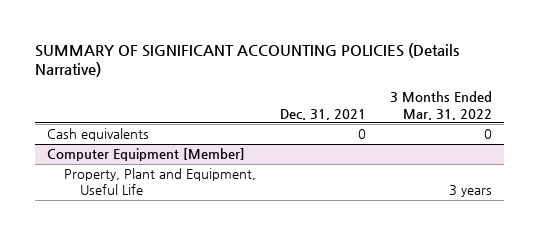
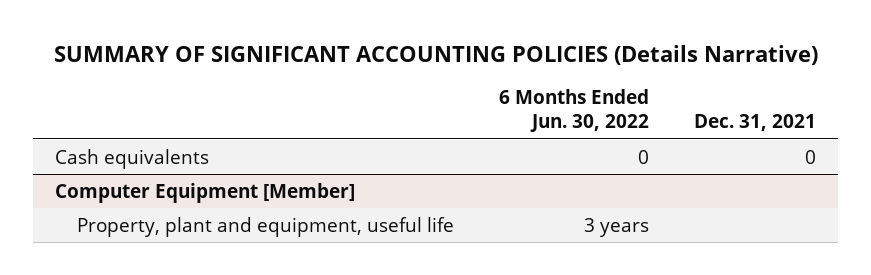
[389,91,492,120] 3 Months Ended Mar. 31, 2022 -> none
none -> [499,89,650,133] 6 Months Ended Jun. 30, 2022
[63,168,256,196] Property, Plant and Equipment, Useful Life -> [77,216,455,237] Property, plant and equipment, useful life

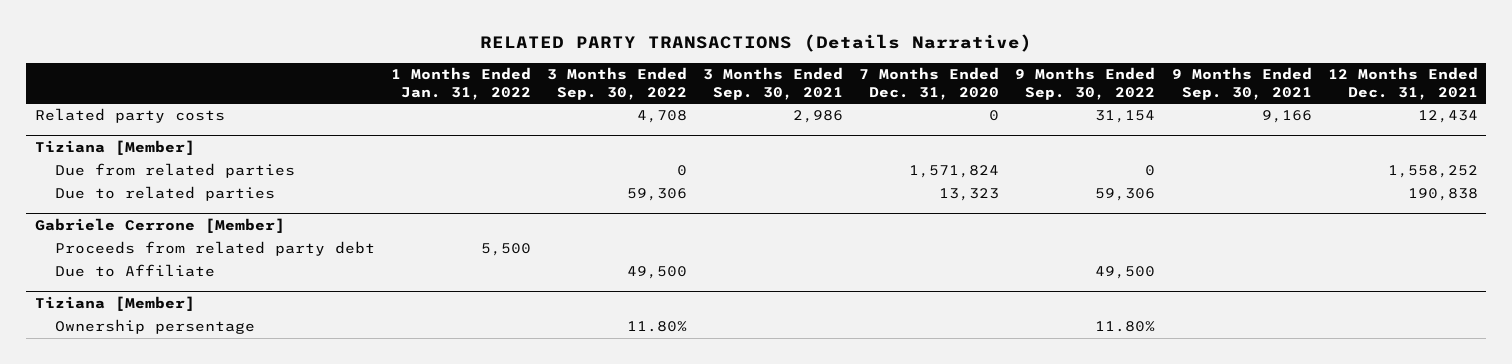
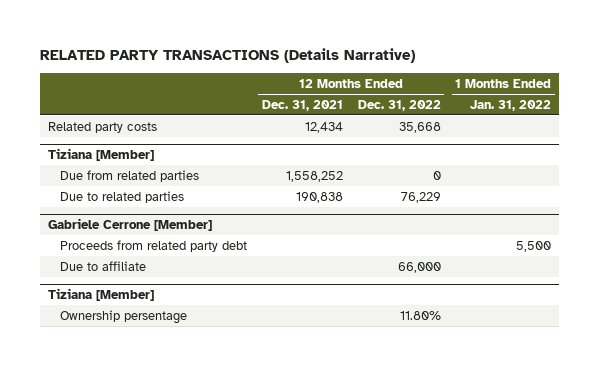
[547,67,688,100] 3 Months Ended Sep. 30, 2022 -> none
[703,67,844,100] 3 Months Ended Sep. 30, 2021 -> none
[859,67,1000,100] 7 Months Ended Dec. 31, 2020 -> none
[1015,67,1156,100] 9 Months Ended Sep. 30, 2022 -> none
[1171,67,1312,100] 9 Months Ended Sep. 30, 2021 -> none
none -> [357,99,441,111] Dec. 31, 2022
[54,264,215,278] Due to Affiliate -> [60,260,147,271] Due to affiliate

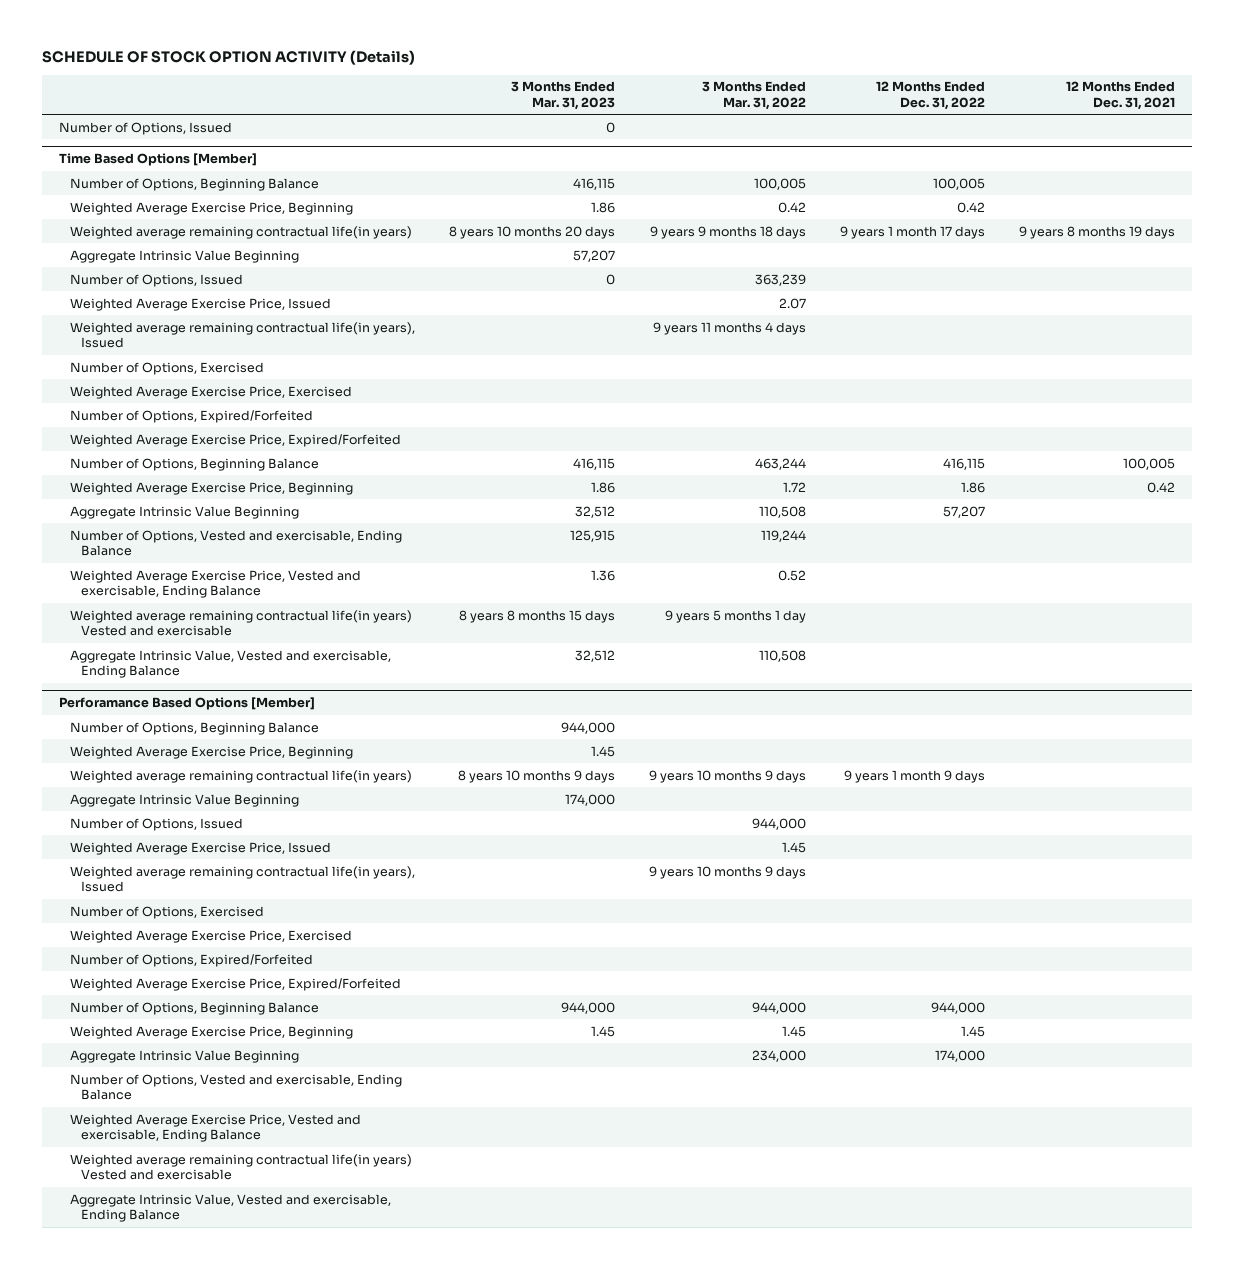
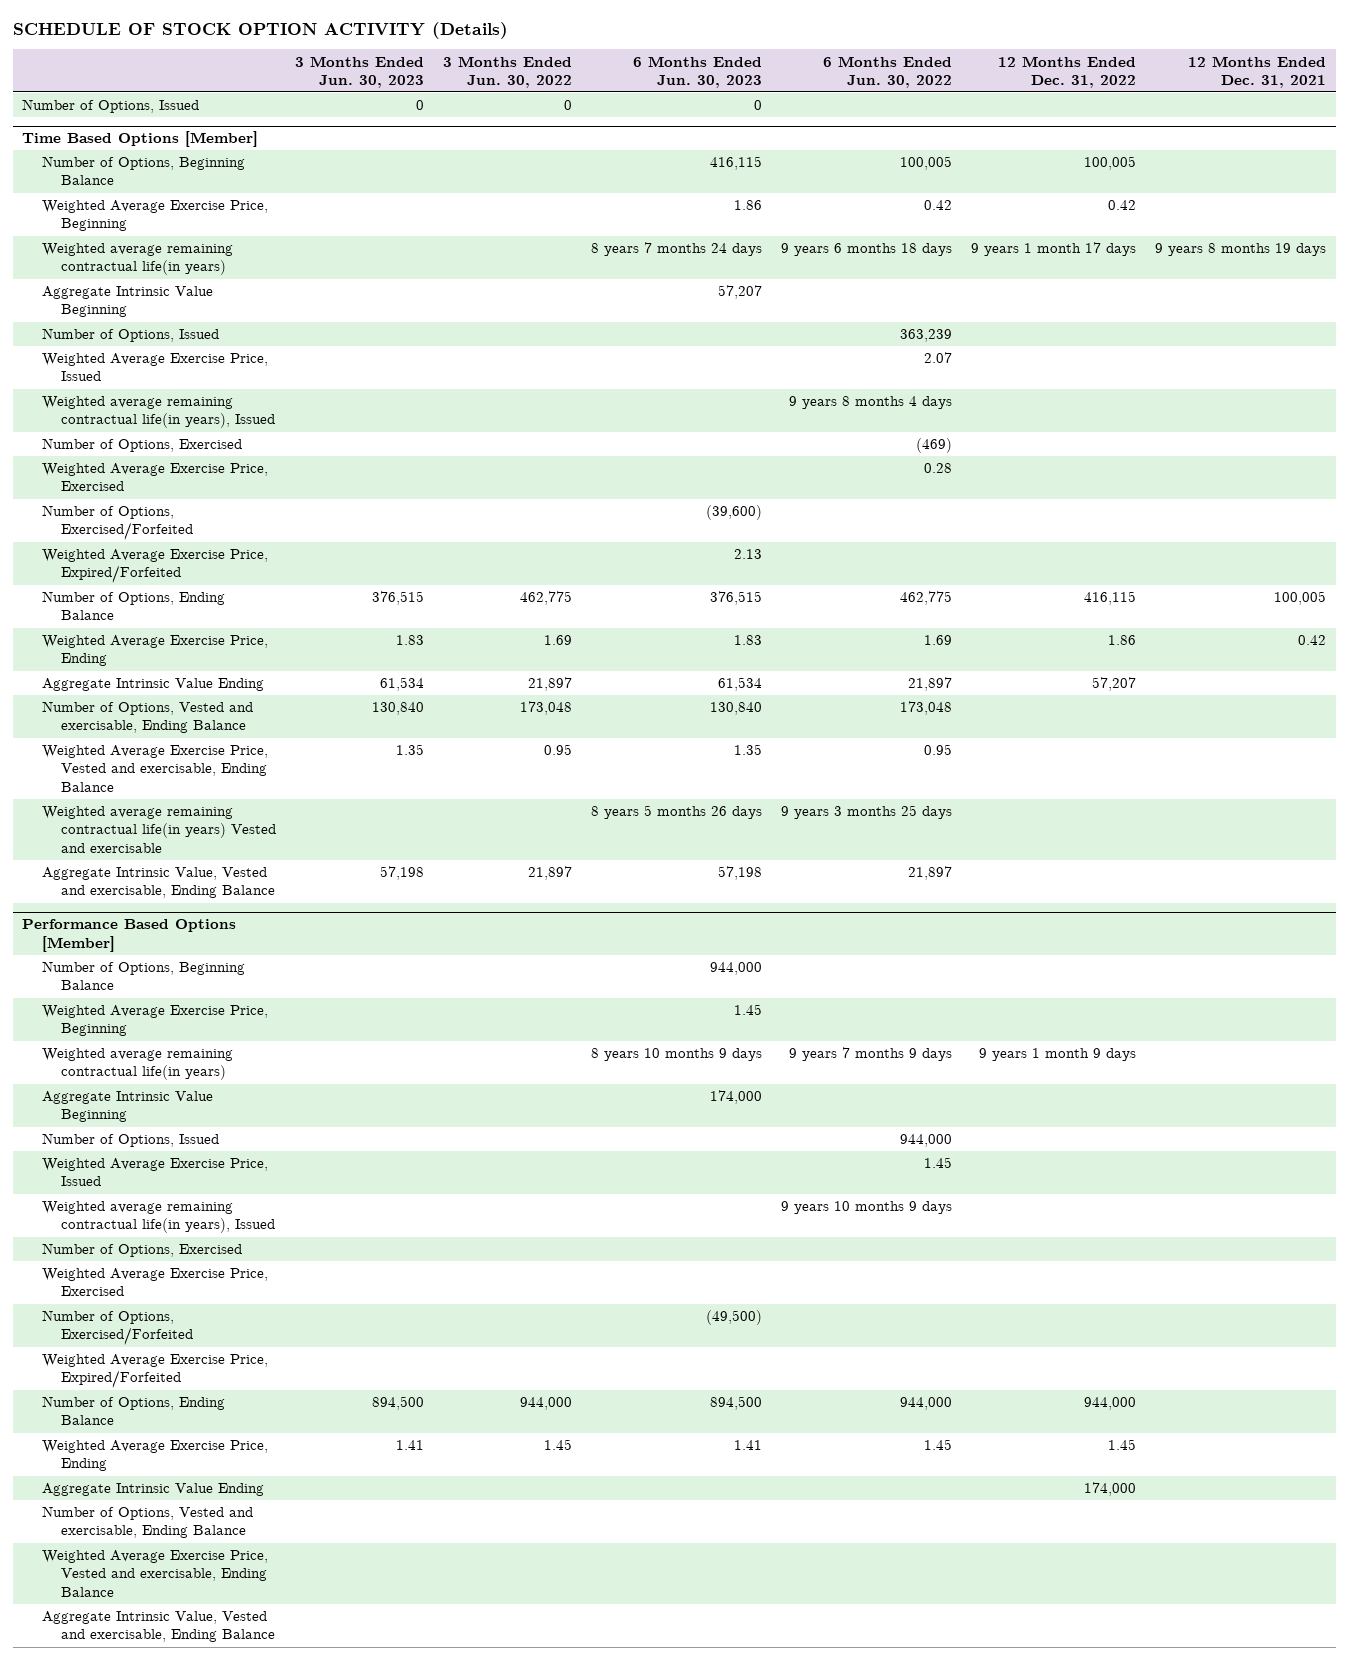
[511,81,616,110] 3 Months Ended Mar. 31, 2023 -> none
[702,81,807,110] 3 Months Ended Mar. 31, 2022 -> none
none -> [294,55,424,88] 3 Months Ended Jun. 30, 2023
none -> [442,55,572,88] 3 Months Ended Jun. 30, 2022
none -> [632,55,762,88] 6 Months Ended Jun. 30, 2023
none -> [822,55,952,88] 6 Months Ended Jun. 30, 2022
[69,409,313,423] Number of Options, Expired/Forfeited -> [41,505,193,541] Number of Options, Exercised/Forfeited
[69,457,319,471] Number of Options, Beginning Balance -> [41,591,225,621] Number of Options, Ending Balance
[69,481,353,495] Weighted Average Exercise Price, Beginning -> [41,635,268,667] Weighted Average Exercise Price, Ending
[69,505,299,519] Aggregate Intrinsic Value Beginning -> [41,678,264,692] Aggregate Intrinsic Value Ending
[59,697,316,711] Perforamance Based Options [Member] -> [22,919,237,952] Performance Based Options [Member]
[69,953,313,967] Number of Options, Expired/Forfeited -> [41,1310,193,1346] Number of Options, Exercised/Forfeited
[69,1001,319,1015] Number of Options, Beginning Balance -> [41,1396,225,1426] Number of Options, Ending Balance
[69,1025,353,1039] Weighted Average Exercise Price, Beginning -> [41,1440,268,1472] Weighted Average Exercise Price, Ending
[69,1049,299,1063] Aggregate Intrinsic Value Beginning -> [41,1483,264,1497] Aggregate Intrinsic Value Ending
[69,1153,412,1181] Weighted average remaining contractual life(in years) Vested and exercisable -> none

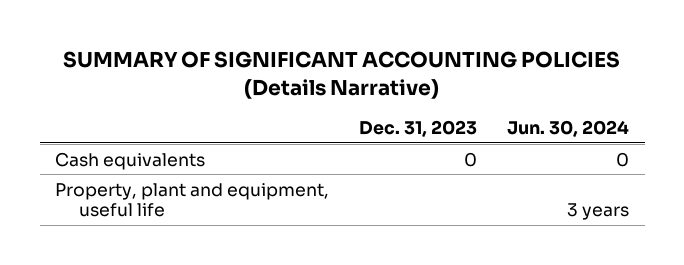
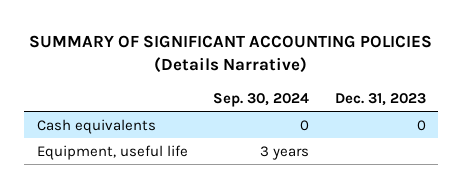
[507,119,630,137] Jun. 30, 2024 -> none
none -> [213,92,310,107] Sep. 30, 2024
[54,182,329,218] Property, plant and equipment, useful life -> [36,144,188,160] Equipment, useful life

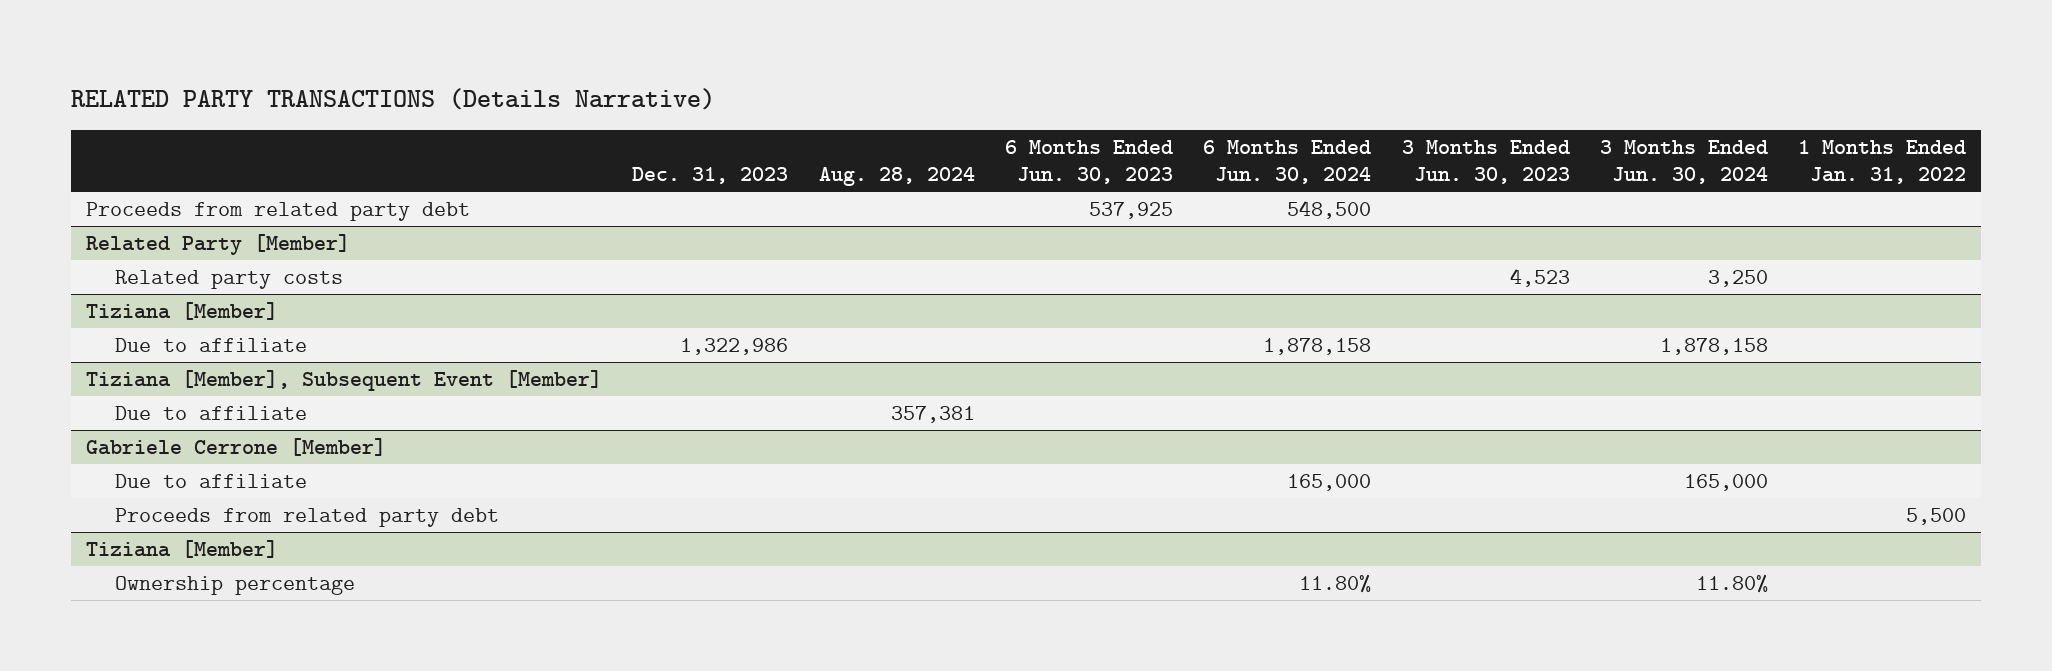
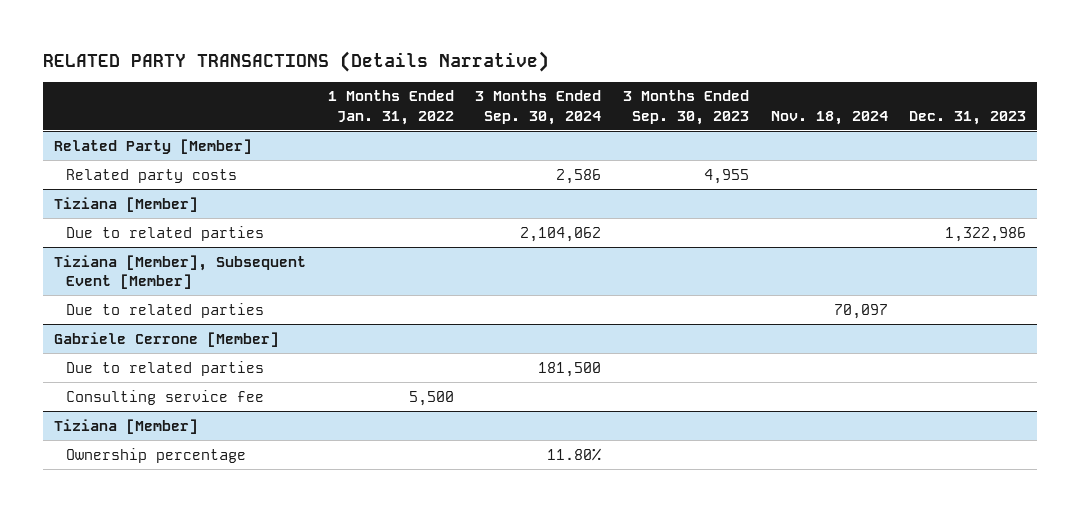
[818,167,975,187] Aug. 28, 2024 -> none
[1004,139,1173,185] 6 Months Ended Jun. 30, 2023 -> none
[1203,139,1372,185] 6 Months Ended Jun. 30, 2024 -> none
[1401,139,1570,185] 3 Months Ended Jun. 30, 2023 -> none
[1599,139,1768,185] 3 Months Ended Jun. 30, 2024 -> none
none -> [475,90,602,126] 3 Months Ended Sep. 30, 2024
none -> [622,90,749,126] 3 Months Ended Sep. 30, 2023
none -> [770,111,888,126] Nov. 18, 2024
[86,202,471,222] Proceeds from related party debt -> none
[115,338,308,353] Due to affiliate -> [66,225,265,241] Due to related parties
[115,406,308,421] Due to affiliate -> [66,302,265,318] Due to related parties
[115,508,500,528] Proceeds from related party debt -> none
[115,474,308,489] Due to affiliate -> [66,360,265,376] Due to related parties
none -> [66,389,265,405] Consulting service fee

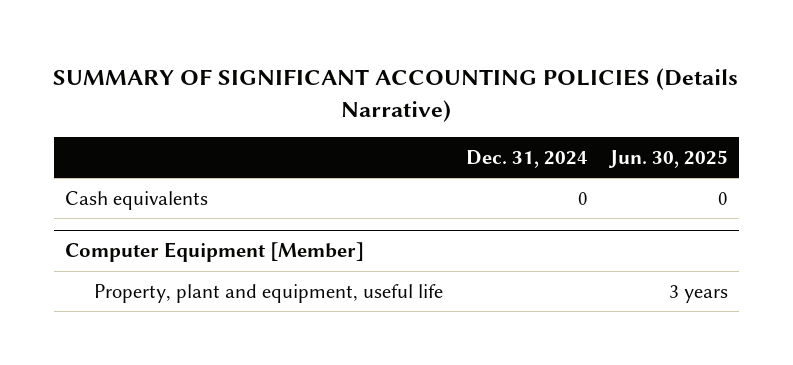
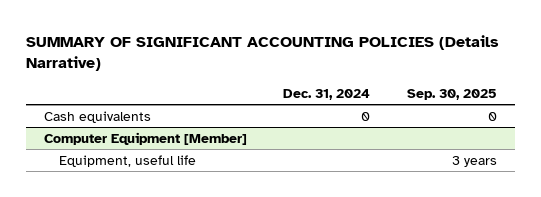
[607,149,728,168] Jun. 30, 2025 -> none
none -> [406,88,497,100] Sep. 30, 2025
[94,283,444,303] Property, plant and equipment, useful life -> [59,154,197,167] Equipment, useful life

